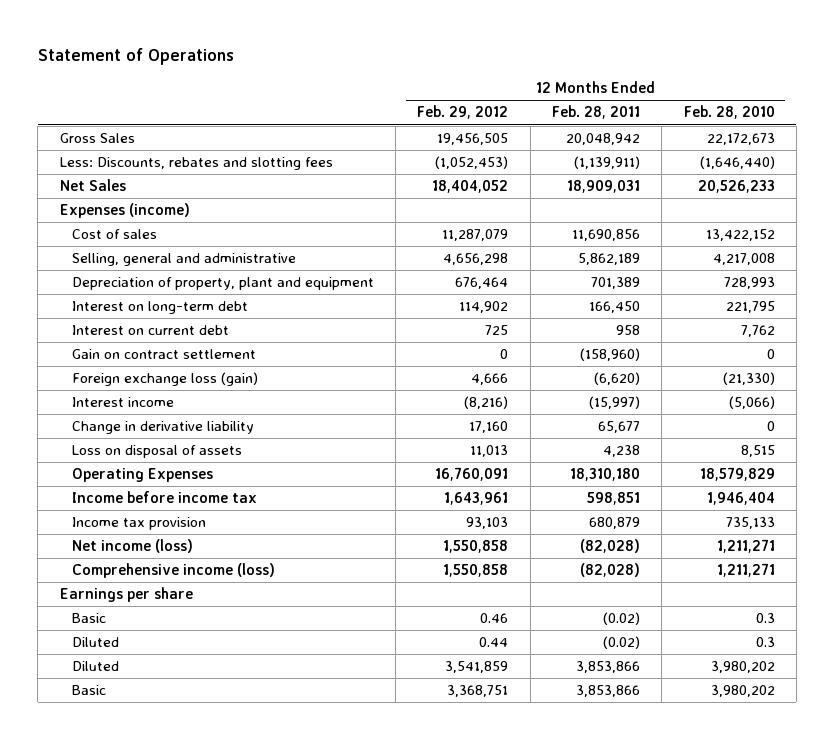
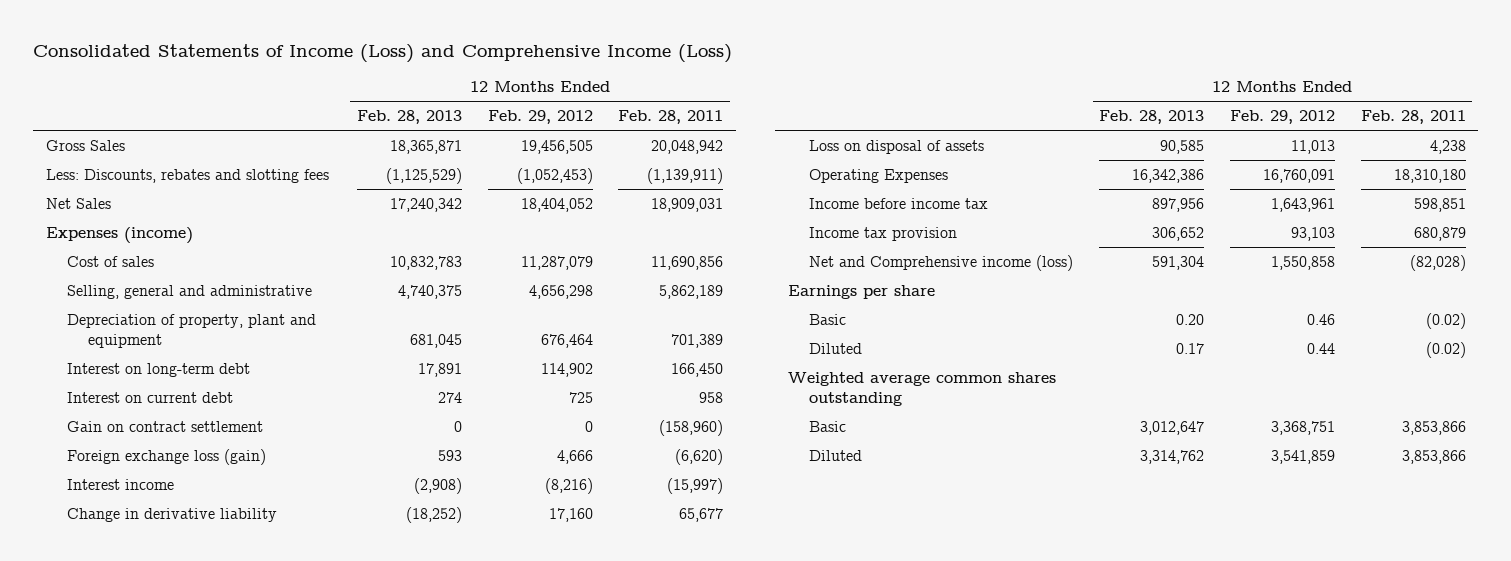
[37,47,234,65] Statement of Operations -> [32,44,732,64] Consolidated Statements of Income (Loss) and Comprehensive Income (Loss)
[683,105,775,120] Feb. 28, 2010 -> none
none -> [356,110,462,125] Feb. 28, 2013
[71,563,275,579] Comprehensive income (loss) -> none
[71,539,193,554] Net income (loss) -> [809,254,1074,271] Net and Comprehensive income (loss)
none -> [787,371,1056,406] Weighted average common shares outstanding
[71,661,119,672] Diluted -> [809,449,863,461] Diluted

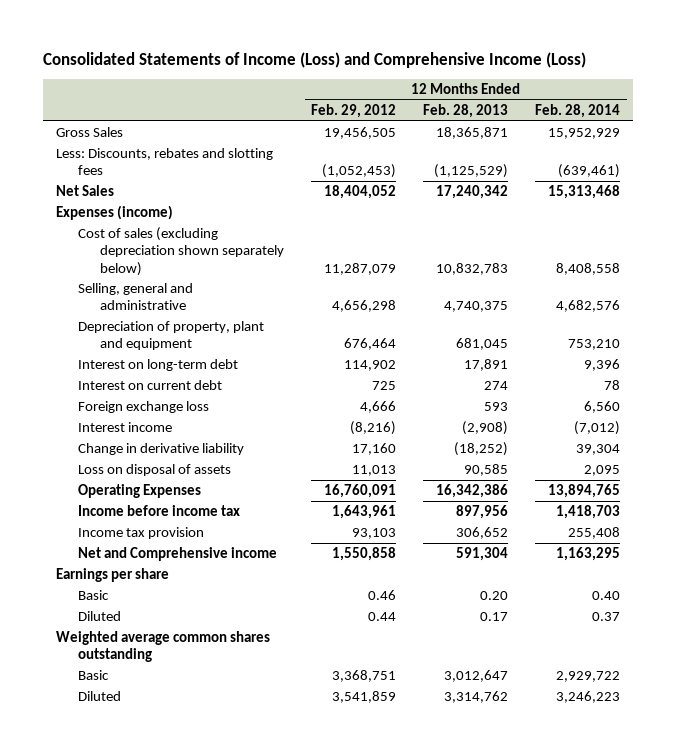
[618,110,724,125] Feb. 28, 2011 -> none
none -> [534,103,620,118] Feb. 28, 2014
[67,255,155,267] Cost of sales -> [78,227,285,276] Cost of sales (excluding depreciation shown separately below)
[67,420,264,432] Gain on contract settlement -> none
[67,448,267,465] Foreign exchange loss (gain) -> [78,401,210,414] Foreign exchange loss
[809,254,1074,271] Net and Comprehensive income (loss) -> [78,547,278,562] Net and Comprehensive income

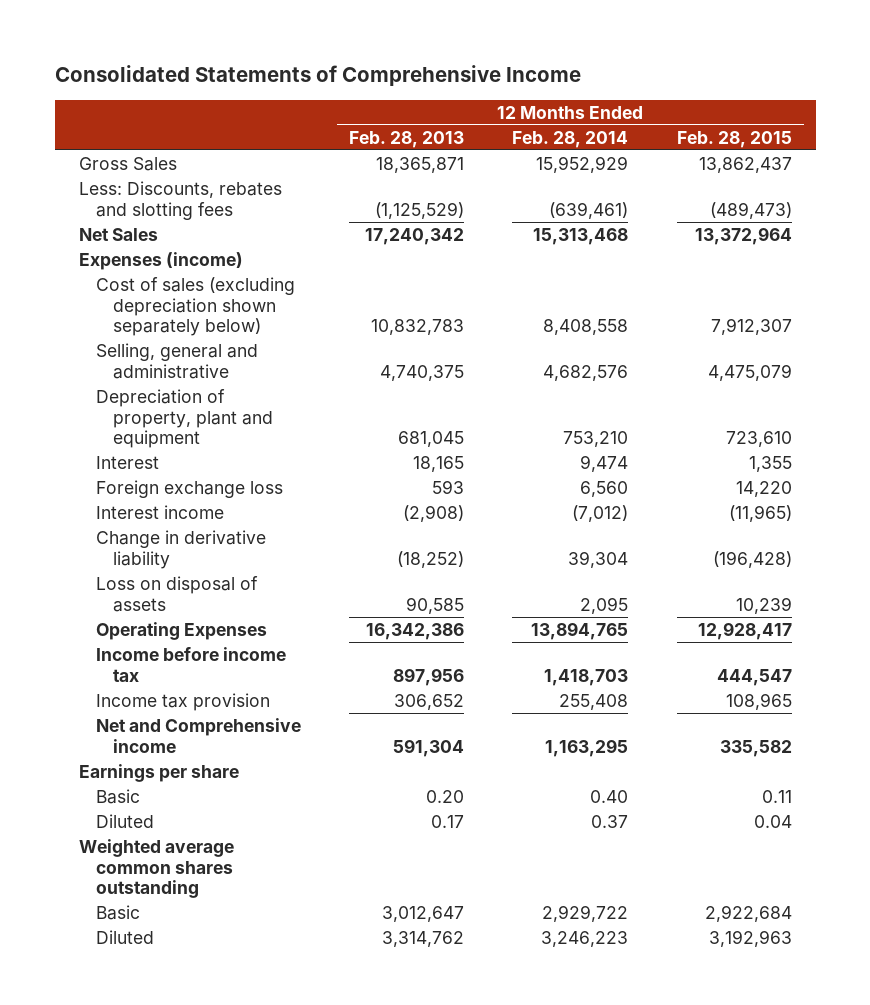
[42,51,586,68] Consolidated Statements of Income (Loss) and Comprehensive Income (Loss) -> [54,65,581,87] Consolidated Statements of Comprehensive Income
[311,103,397,118] Feb. 29, 2012 -> none
none -> [676,130,792,148] Feb. 28, 2015
[78,359,239,372] Interest on long-term debt -> none
[78,380,223,391] Interest on current debt -> none
none -> [95,456,159,470] Interest

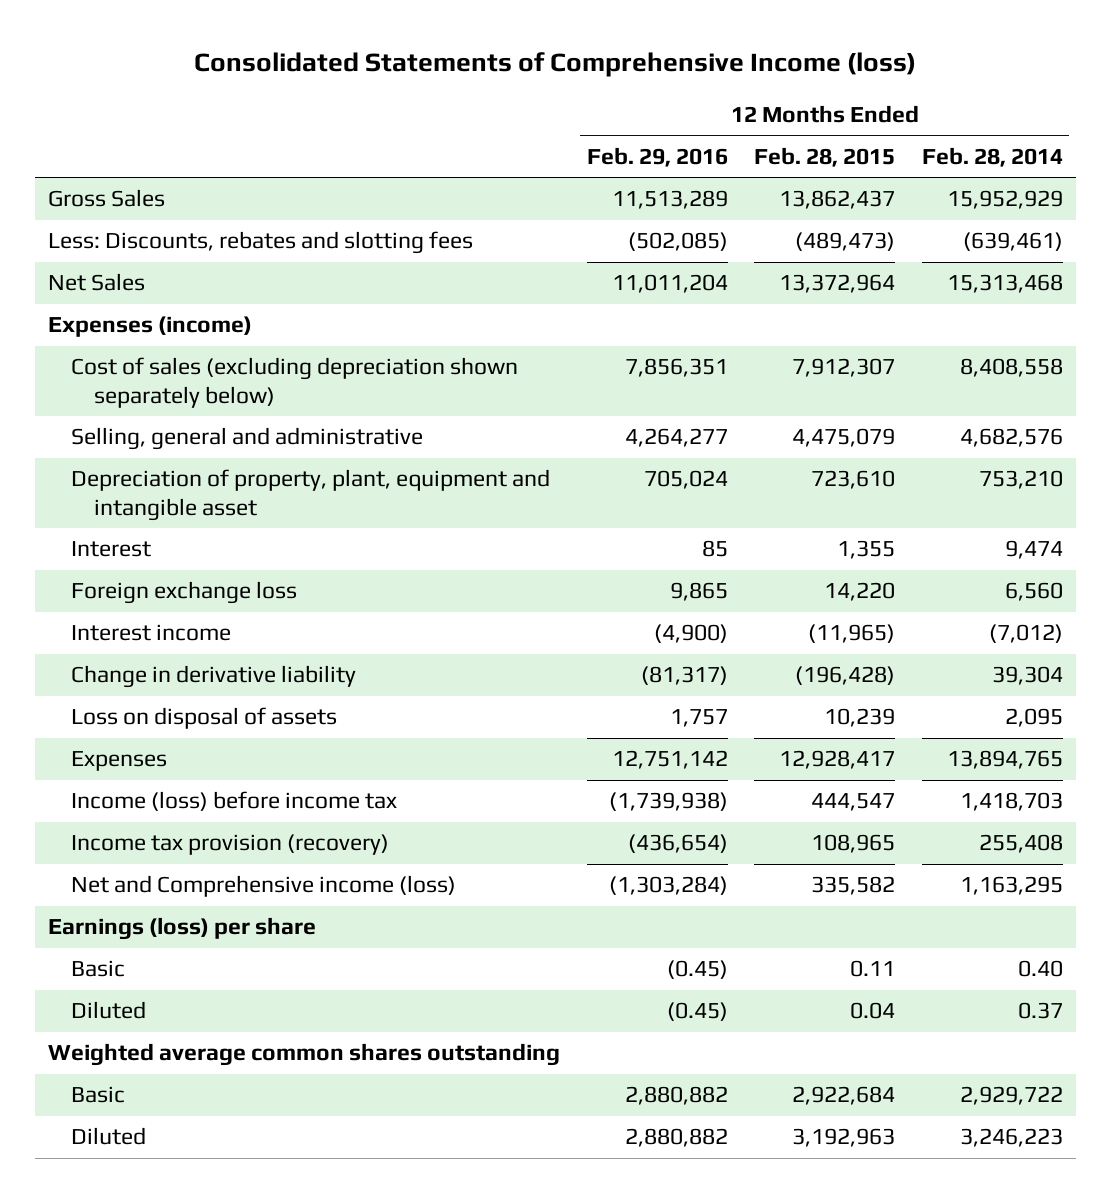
[54,65,581,87] Consolidated Statements of Comprehensive Income -> [194,51,917,77] Consolidated Statements of Comprehensive Income (loss)
[349,130,465,148] Feb. 28, 2013 -> none
none -> [586,146,728,167] Feb. 29, 2016
[95,389,273,449] Depreciation of property, plant and equipment -> [70,469,550,521] Depreciation of property, plant, equipment and intangible asset
[95,622,267,641] Operating Expenses -> [70,751,167,772] Expenses
[95,647,286,682] Income before income tax -> [70,791,397,812] Income (loss) before income tax
[95,693,270,712] Income tax provision -> [70,834,389,856] Income tax provision (recovery)
[95,718,301,753] Net and Comprehensive income -> [70,875,456,898] Net and Comprehensive income (loss)
[78,764,239,783] Earnings per share -> [48,917,317,941] Earnings (loss) per share

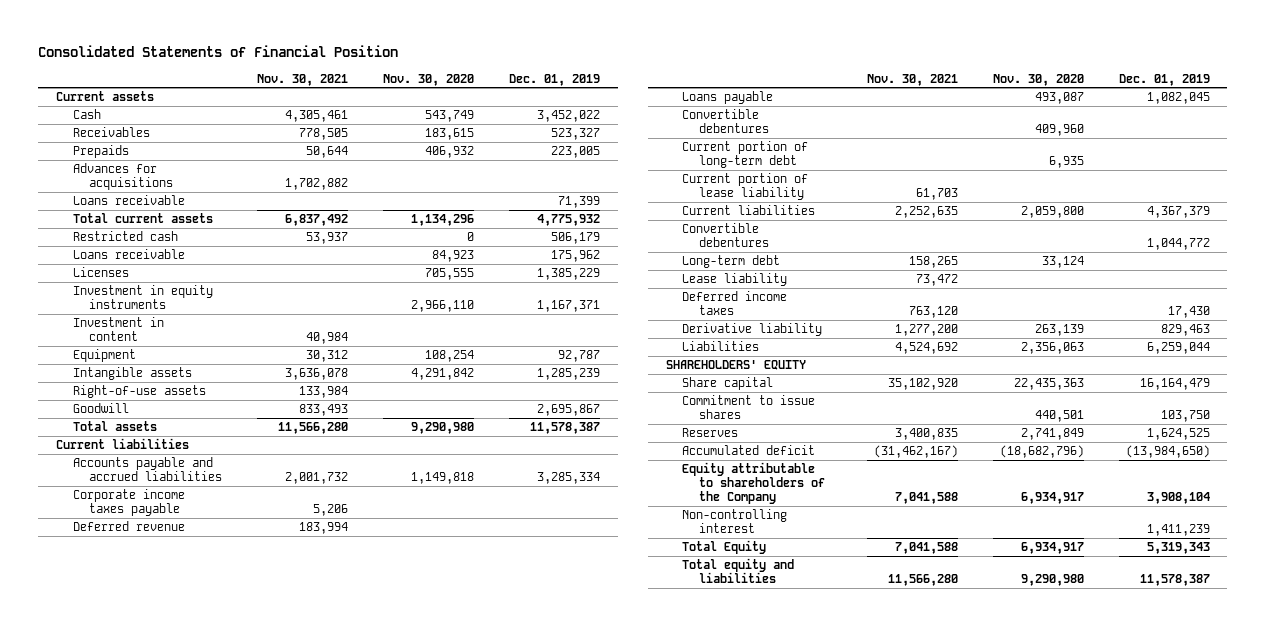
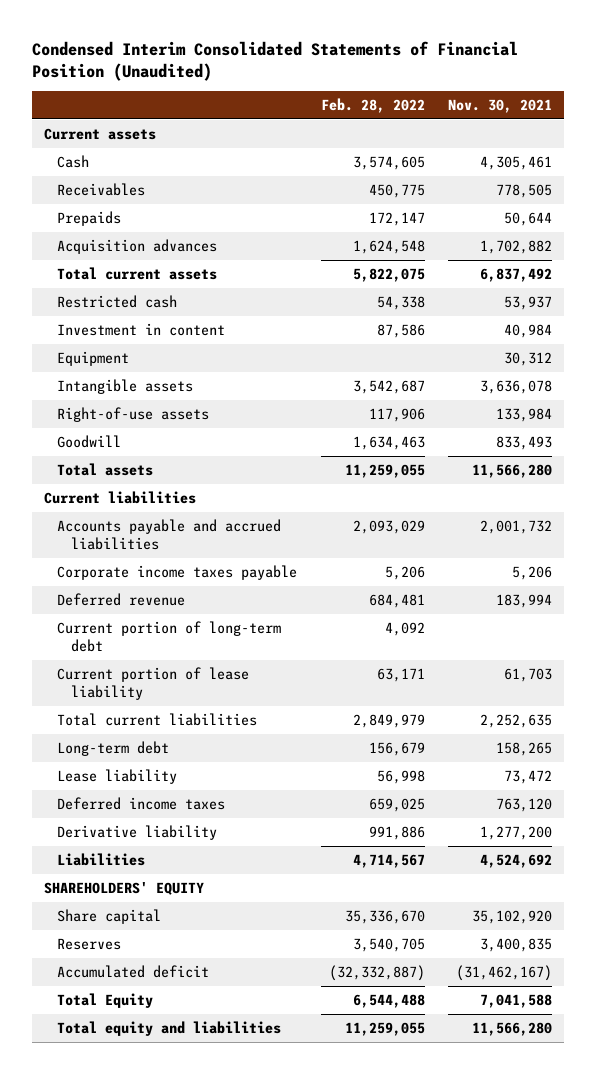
[38,45,399,58] Consolidated Statements of Financial Position -> [32,40,519,81] Condensed Interim Consolidated Statements of Financial Position (Unaudited)
[383,73,475,86] Nov. 30, 2020 -> none
[509,73,601,86] Dec. 01, 2019 -> none
none -> [320,97,425,113] Feb. 28, 2022
[72,195,185,206] Loans receivable -> none
[72,163,174,191] Advances for acquisitions -> [57,239,218,255] Acquisition advances
[72,249,185,260] Loans receivable -> none
[72,267,129,278] Licenses -> none
[72,285,213,310] Investment in equity instruments -> none
[682,91,774,105] Loans payable -> none
[682,109,769,134] Convertible debentures -> none
[682,223,769,248] Convertible debentures -> none
[682,205,816,216] Current liabilities -> [57,713,258,727] Total current liabilities
[682,395,816,420] Commitment to issue shares -> none
[682,462,825,505] Equity attributable to shareholders of the Company -> none
[682,509,788,534] Non-controlling interest -> none

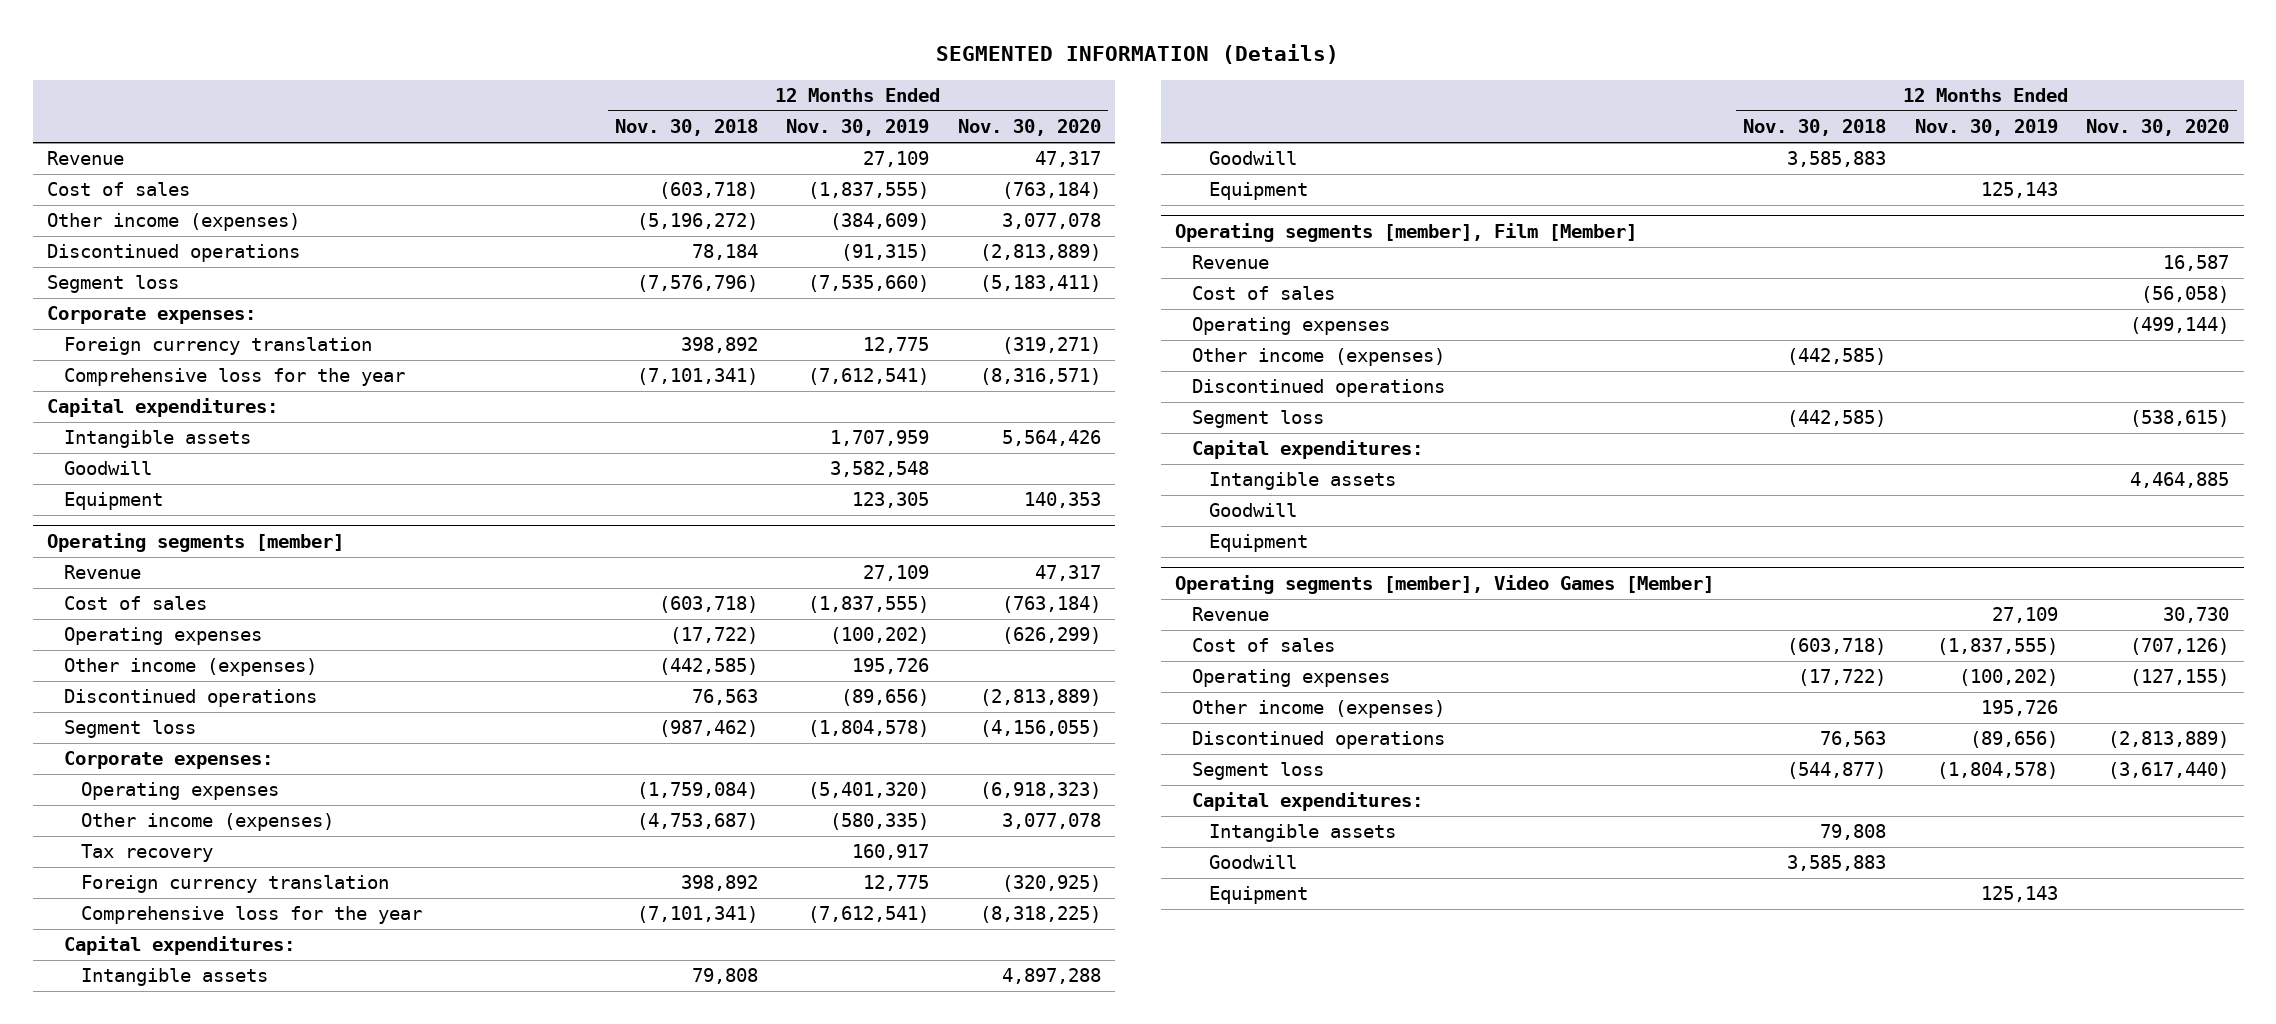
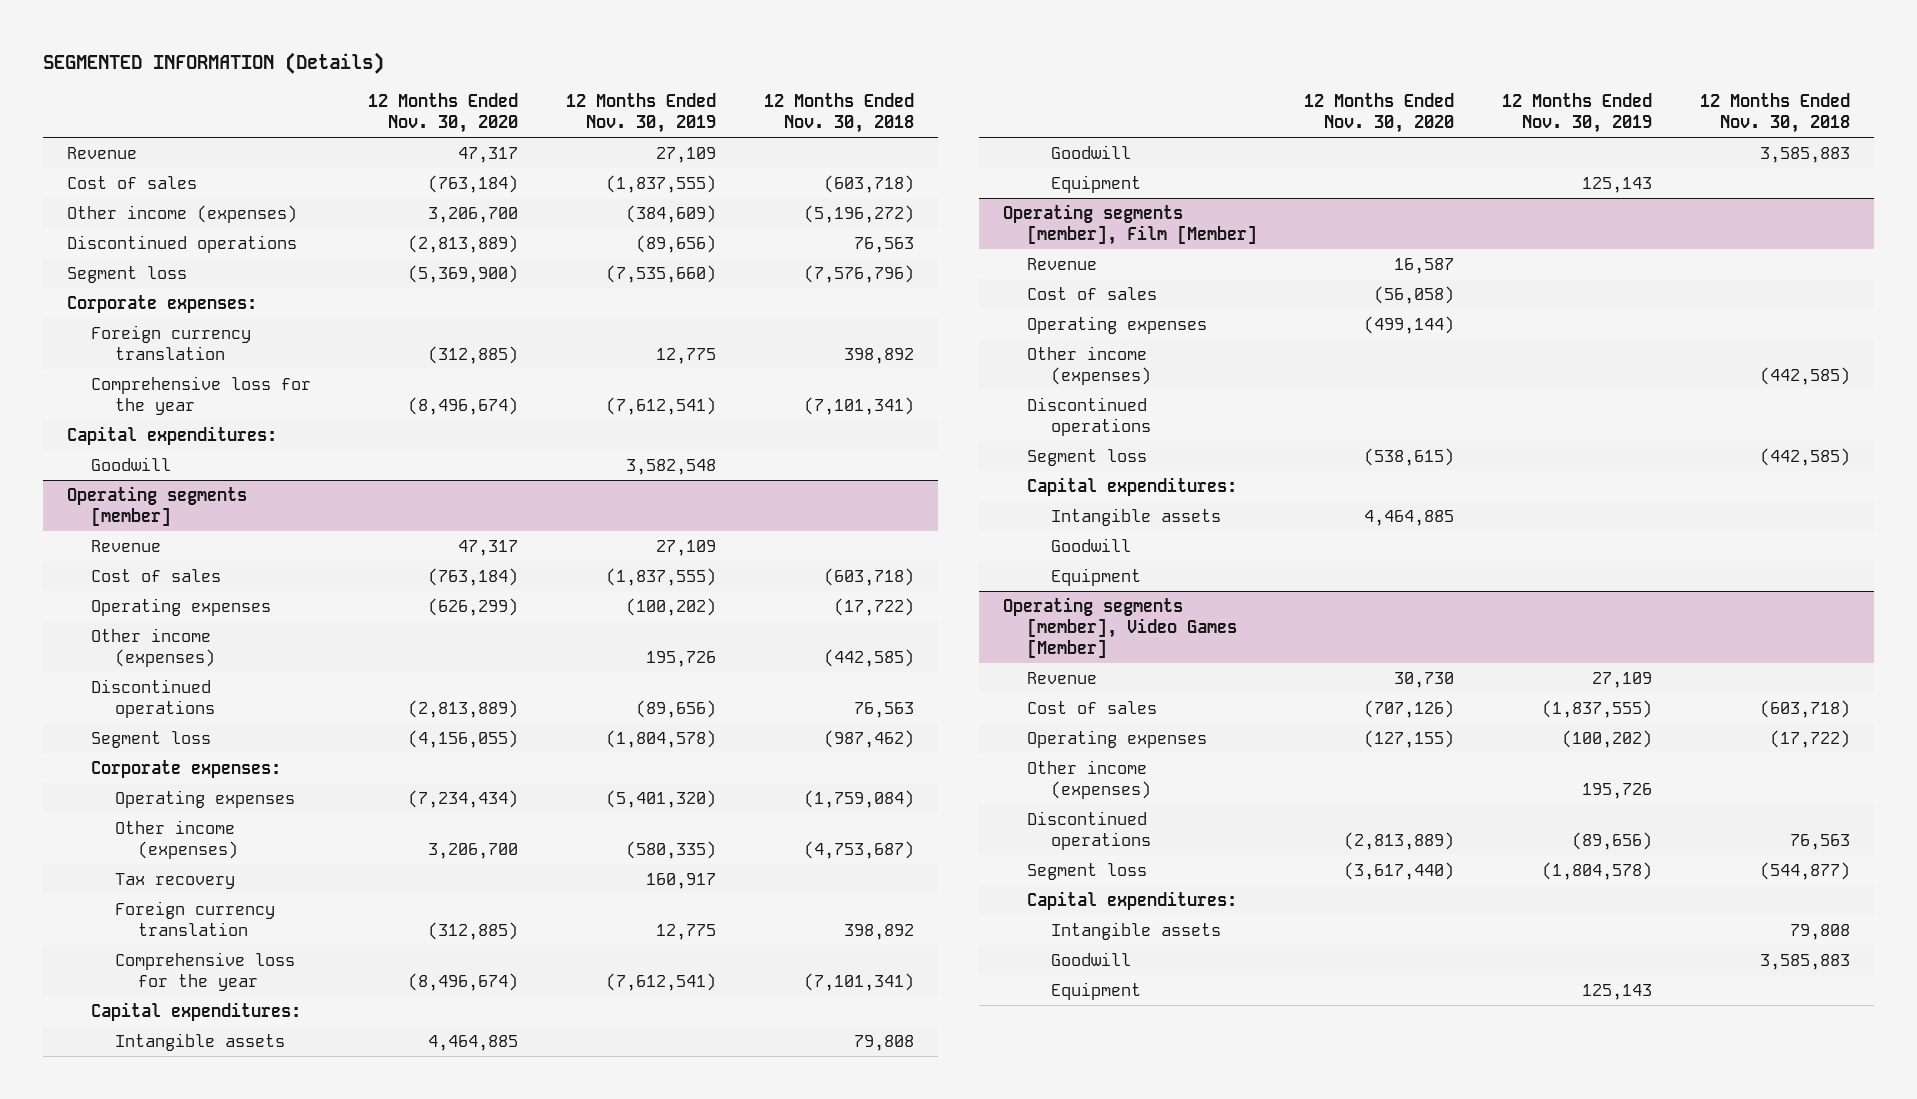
[1002,213,1102,230] 3,077,078 -> [428,207,519,224] 3,206,700
[691,244,758,261] 78,184 -> [853,237,914,254] 76,563
[841,244,930,262] (91,315) -> [636,235,717,254] (89,656)
[980,275,1102,293] (5,183,411) -> [408,265,519,284] (5,369,900)
[1002,337,1102,355] (319,271) -> [428,345,519,364] (312,885)
[980,368,1102,386] (8,316,571) -> [408,396,519,415] (8,496,674)
[64,430,252,449] Intangible assets -> none
[64,492,164,511] Equipment -> none
[980,782,1102,800] (6,918,323) -> [408,790,519,809] (7,234,434)
[1002,813,1102,830] 3,077,078 -> [428,842,519,859] 3,206,700
[1002,875,1102,893] (320,925) -> [428,921,519,940] (312,885)
[980,906,1102,924] (8,318,225) -> [408,972,519,991] (8,496,674)
[1002,968,1102,985] 4,897,288 -> [428,1035,519,1052] 4,464,885

